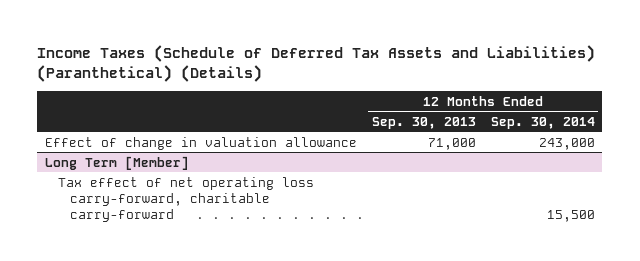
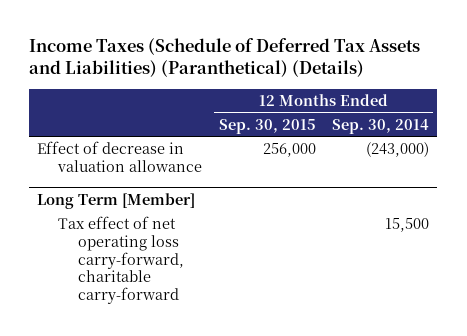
[371,116,476,129] Sep. 30, 2013 -> none
none -> [218,118,316,134] Sep. 30, 2015
[44,136,357,150] Effect of change in valuation allowance -> [37,141,202,172] Effect of decrease in valuation allowance
[538,137,595,150] 243,000 -> [366,142,430,158] (243,000)

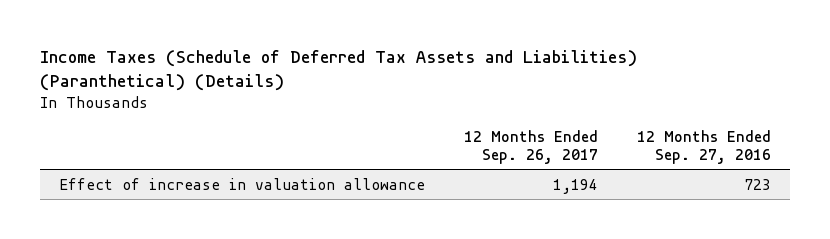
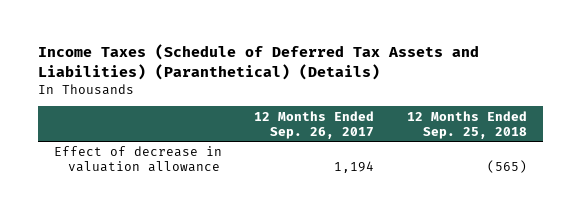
[636,130,771,165] 12 Months Ended Sep. 27, 2016 -> none
none -> [407,110,528,139] 12 Months Ended Sep. 25, 2018
[59,177,426,190] Effect of increase in valuation allowance -> [53,146,222,173] Effect of decrease in valuation allowance

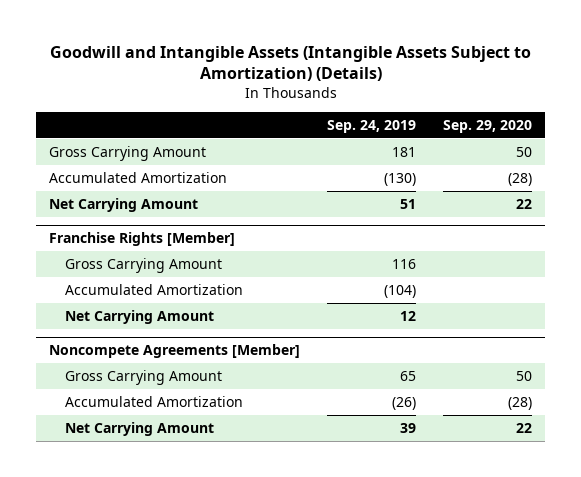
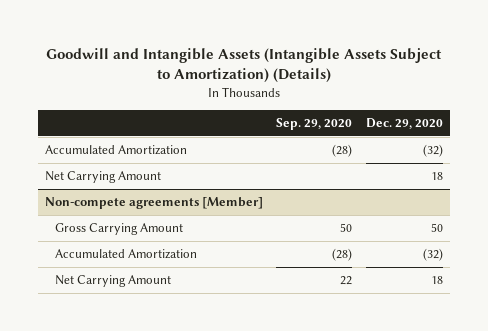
[327,119,417,133] Sep. 24, 2019 -> none
none -> [365,118,443,130] Dec. 29, 2020
[49,145,207,161] Gross Carrying Amount -> none
[49,197,199,212] Net Carrying Amount -> none
[49,232,236,247] Franchise Rights [Member] -> none
[64,257,222,273] Gross Carrying Amount -> none
[64,283,243,295] Accumulated Amortization -> none
[49,344,301,359] Noncompete Agreements [Member] -> [44,197,263,210] Non-compete agreements [Member]

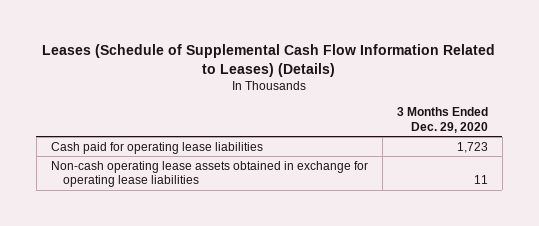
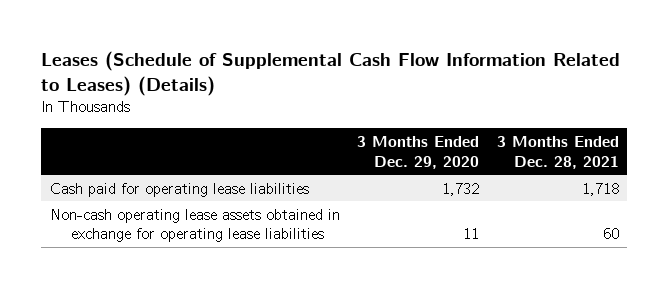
none -> [496,136,619,169] 3 Months Ended Dec. 28, 2021
[456,141,488,153] 1,723 -> [442,182,480,196] 1,732

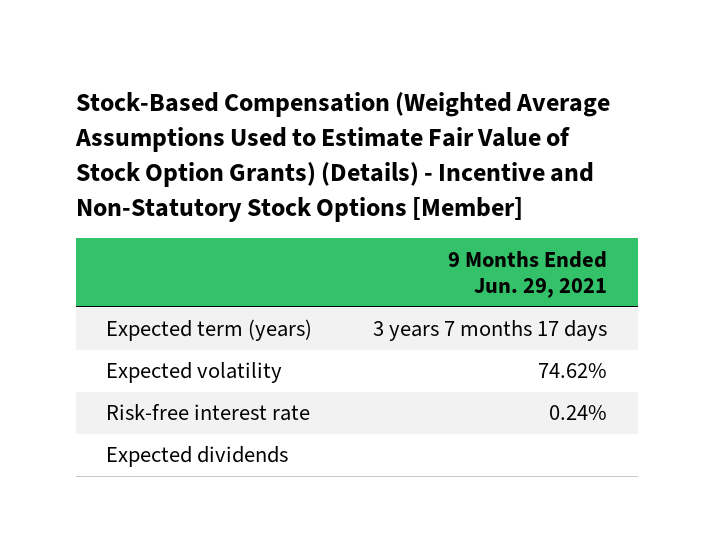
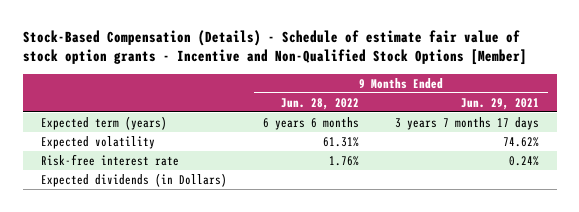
[74,91,610,222] Stock-Based Compensation (Weighted Average Assumptions Used to Estimate Fair Value of Stock Option Grants) (Details) - Incentive and Non-Statutory Stock Options [Member] -> [22,29,527,66] Stock-Based Compensation (Details) - Schedule of estimate fair value of stock option grants - Incentive and Non-Qualified Stock Options [Member]
none -> [280,97,359,110] Jun. 28, 2022
[106,446,289,468] Expected dividends -> [40,172,227,187] Expected dividends (in Dollars)

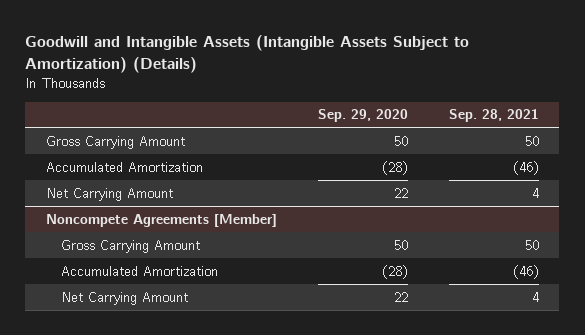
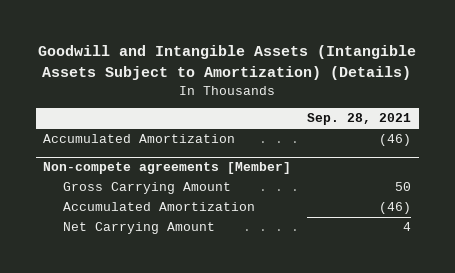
[317,109,408,123] Sep. 29, 2020 -> none
[45,135,185,149] Gross Carrying Amount -> none
[45,187,173,201] Net Carrying Amount -> none
[45,213,277,227] Noncompete Agreements [Member] -> [43,162,292,175] Non-compete agreements [Member]

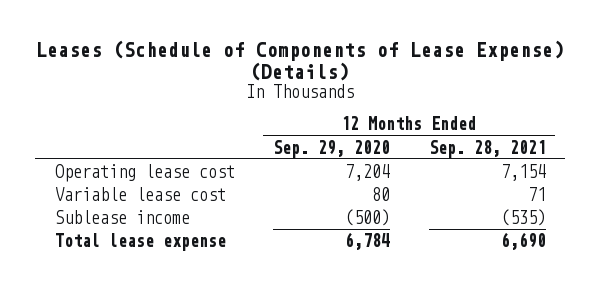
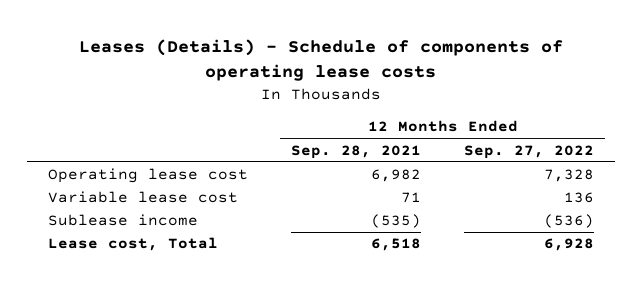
[36,40,565,81] Leases (Schedule of Components of Lease Expense) (Details) -> [79,39,564,82] Leases (Details) - Schedule of components of operating lease costs
[273,139,391,158] Sep. 29, 2020 -> none
none -> [463,144,594,159] Sep. 27, 2022
[500,164,546,182] 7,154 -> [371,169,422,183] 6,982
[54,233,226,252] Total lease expense -> [48,237,219,252] Lease cost, Total
[500,232,546,251] 6,690 -> [371,238,422,252] 6,518

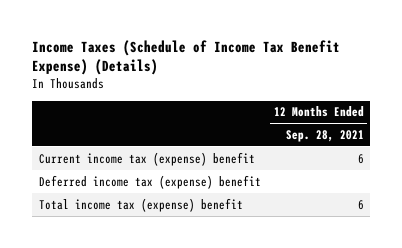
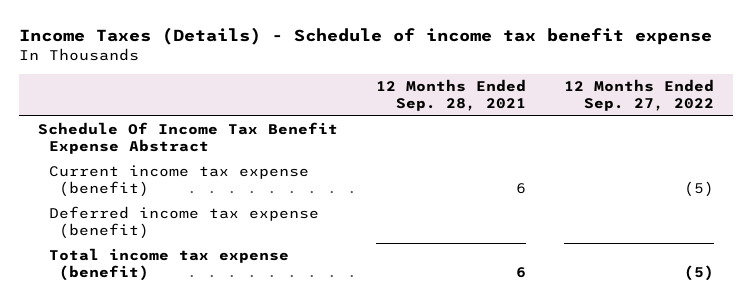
[31,39,340,76] Income Taxes (Schedule of Income Tax Benefit Expense) (Details) -> [18,26,712,45] Income Taxes (Details) - Schedule of income tax benefit expense
none -> [564,79,715,112] 12 Months Ended Sep. 27, 2022
none -> [37,122,338,155] Schedule Of Income Tax Benefit Expense Abstract
[38,151,255,166] Current income tax (expense) benefit -> [48,165,309,198] Current income tax expense (benefit)
[38,174,261,189] Deferred income tax (expense) benefit -> [48,206,319,240] Deferred income tax expense (benefit)
[38,197,243,212] Total income tax (expense) benefit -> [48,248,289,282] Total income tax expense (benefit)

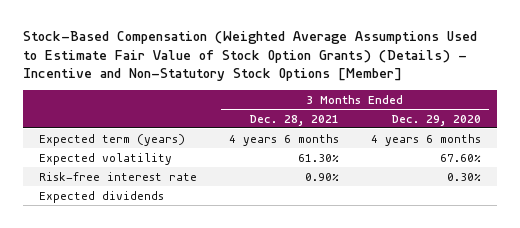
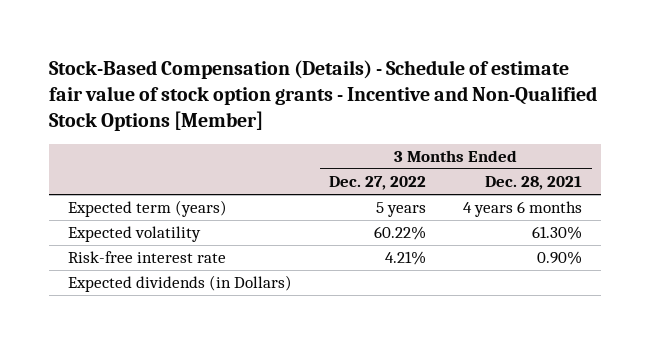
[22,31,477,82] Stock-Based Compensation (Weighted Average Assumptions Used to Estimate Fair Value of Stock Option Grants) (Details) - Incentive and Non-Statutory Stock Options [Member] -> [48,59,597,131] Stock-Based Compensation (Details) - Schedule of estimate fair value of stock option grants - Incentive and Non-Qualified Stock Options [Member]
[392,114,482,126] Dec. 29, 2020 -> none
none -> [328,176,426,191] Dec. 27, 2022
[38,190,164,203] Expected dividends -> [67,275,292,293] Expected dividends (in Dollars)

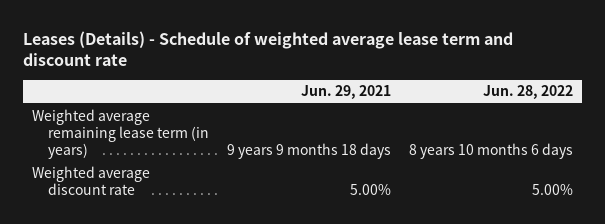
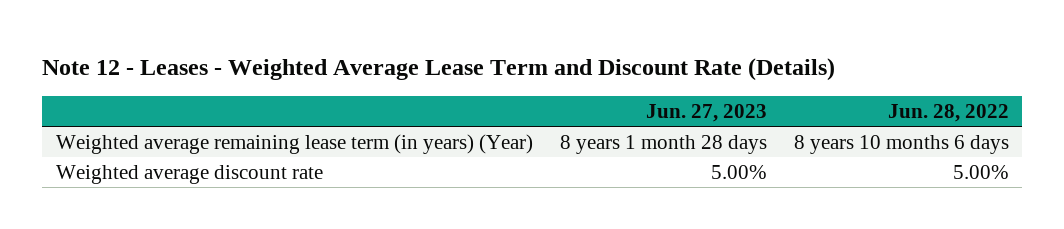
[23,30,514,67] Leases (Details) - Schedule of weighted average lease term and discount rate -> [42,58,836,82] Note 12 - Leases - Weighted Average Lease Term and Discount Rate (Details)
[300,85,391,100] Jun. 29, 2021 -> none
none -> [645,103,767,122] Jun. 27, 2023
[32,108,209,159] Weighted average remaining lease term (in years) -> [55,133,533,154] Weighted average remaining lease term (in years) (Year)

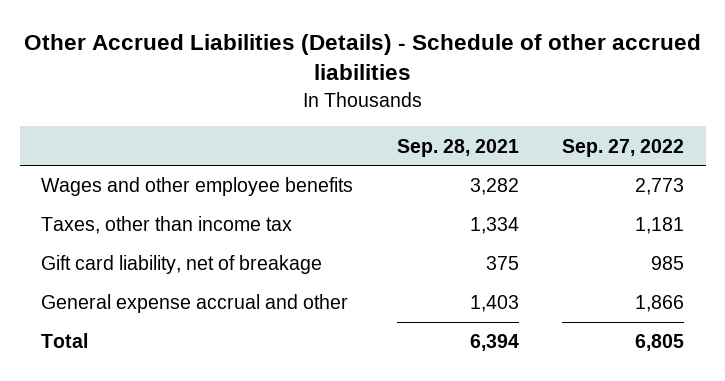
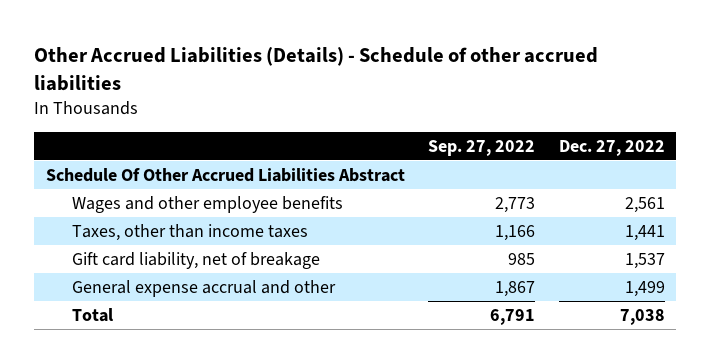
[396,138,519,157] Sep. 28, 2021 -> none
none -> [558,139,665,156] Dec. 27, 2022
none -> [45,167,405,182] Schedule Of Other Accrued Liabilities Abstract
[41,216,293,235] Taxes, other than income tax -> [71,223,308,241] Taxes, other than income taxes
[634,217,684,235] 1,181 -> [495,224,536,241] 1,166
[634,295,684,313] 1,866 -> [495,280,536,297] 1,867
[634,334,684,352] 6,805 -> [490,308,536,325] 6,791

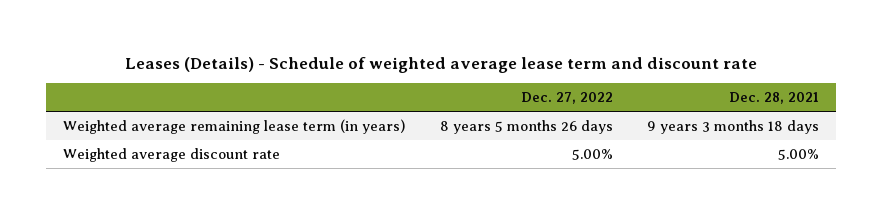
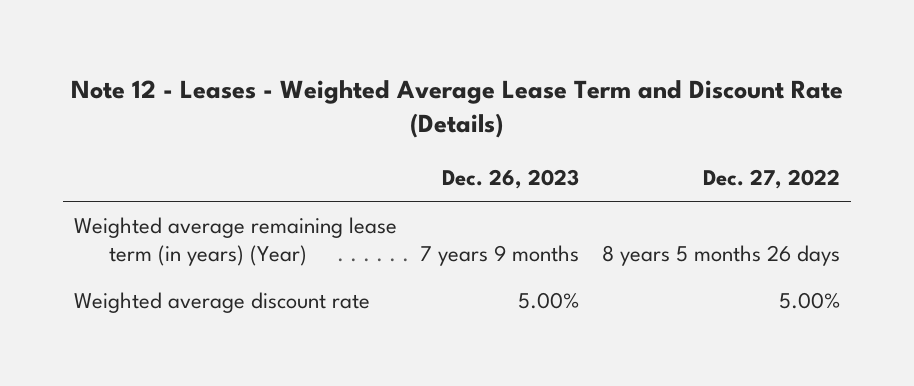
[125,56,758,73] Leases (Details) - Schedule of weighted average lease term and discount rate -> [70,79,843,139] Note 12 - Leases - Weighted Average Lease Term and Discount Rate (Details)
[729,92,820,105] Dec. 28, 2021 -> none
none -> [441,169,579,190] Dec. 26, 2023
[63,118,406,134] Weighted average remaining lease term (in years) -> [74,216,398,267] Weighted average remaining lease term (in years) (Year)

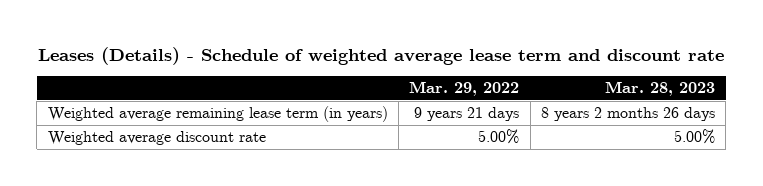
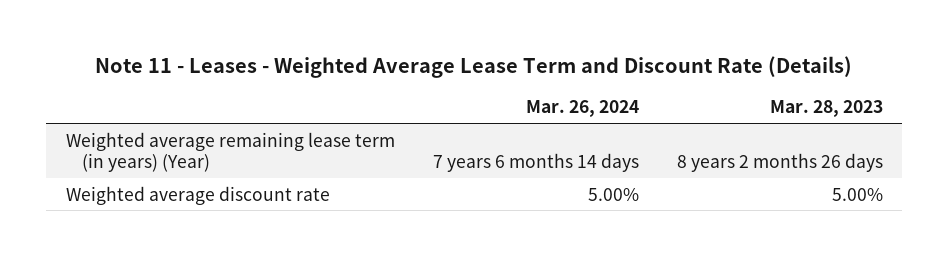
[38,46,725,65] Leases (Details) - Schedule of weighted average lease term and discount rate -> [95,56,853,79] Note 11 - Leases - Weighted Average Lease Term and Discount Rate (Details)
[409,81,520,97] Mar. 29, 2022 -> none
none -> [525,100,639,118] Mar. 26, 2024
[47,106,388,123] Weighted average remaining lease term (in years) -> [65,131,395,173] Weighted average remaining lease term (in years) (Year)

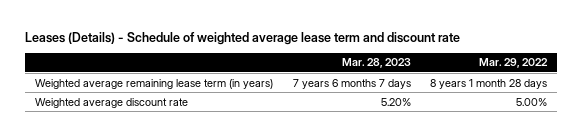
[95,56,853,79] Note 11 - Leases - Weighted Average Lease Term and Discount Rate (Details) -> [24,31,460,45] Leases (Details) - Schedule of weighted average lease term and discount rate
[525,100,639,118] Mar. 26, 2024 -> none
none -> [479,58,549,69] Mar. 29, 2022
[65,131,395,173] Weighted average remaining lease term (in years) (Year) -> [34,78,273,89] Weighted average remaining lease term (in years)
[677,153,884,173] 8 years 2 months 26 days -> [292,78,411,89] 7 years 6 months 7 days
[832,187,884,201] 5.00% -> [380,97,411,106] 5.20%

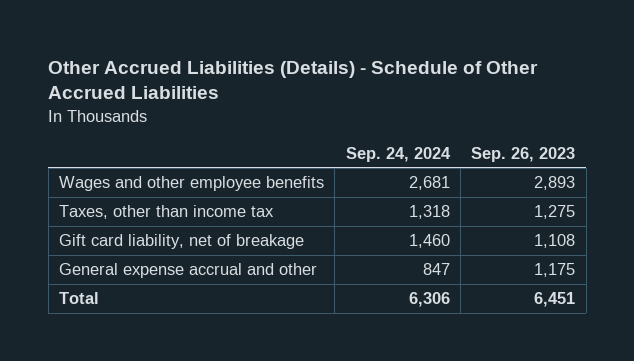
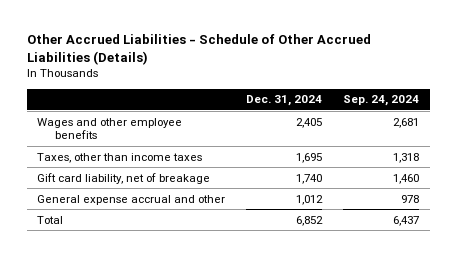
[48,60,539,100] Other Accrued Liabilities (Details) - Schedule of Other Accrued Liabilities -> [26,34,371,65] Other Accrued Liabilities - Schedule of Other Accrued Liabilities (Details)
[471,146,576,162] Sep. 26, 2023 -> none
none -> [246,95,323,107] Dec. 31, 2024
[58,205,274,220] Taxes, other than income tax -> [37,152,203,163] Taxes, other than income taxes
[422,263,450,276] 847 -> [401,194,420,203] 978
[408,292,450,308] 6,306 -> [393,215,420,226] 6,437

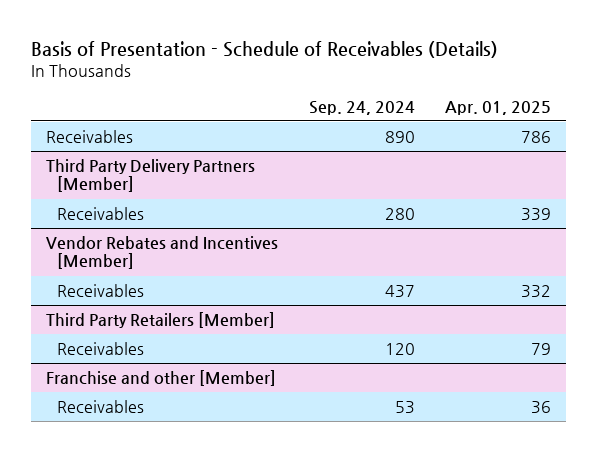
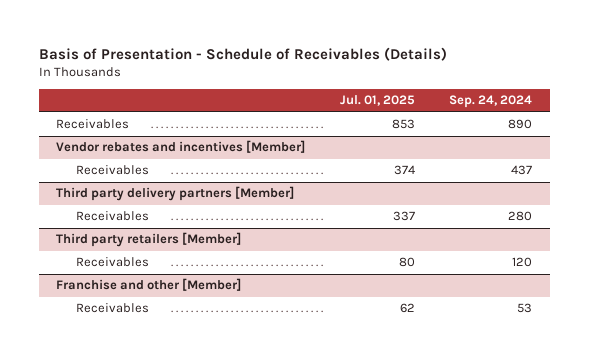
[445,100,552,115] Apr. 01, 2025 -> none
none -> [339,95,415,107] Jul. 01, 2025
[45,159,255,193] Third Party Delivery Partners [Member] -> none
[57,207,145,221] Receivables -> none
[45,236,278,270] Vendor Rebates and Incentives [Member] -> [56,140,306,154] Vendor rebates and incentives [Member]
none -> [56,186,295,202] Third party delivery partners [Member]
none -> [76,211,150,222] Receivables
[45,312,275,329] Third Party Retailers [Member] -> [56,232,242,248] Third party retailers [Member]

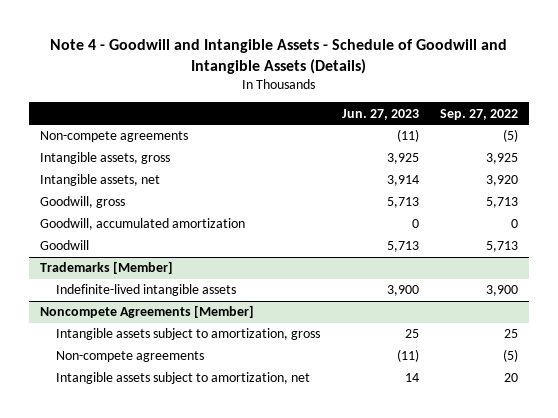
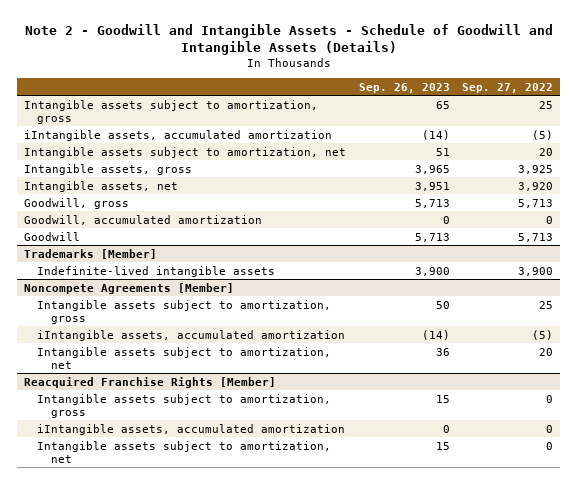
[50,38,508,74] Note 4 - Goodwill and Intangible Assets - Schedule of Goodwill and Intangible Assets (Details) -> [24,23,553,56] Note 2 - Goodwill and Intangible Assets - Schedule of Goodwill and Intangible Assets (Details)
[341,108,419,120] Jun. 27, 2023 -> none
none -> [358,82,450,93] Sep. 26, 2023
none -> [23,99,318,124] Intangible assets subject to amortization, gross
[39,131,188,143] Non-compete agreements -> [23,129,332,141] iIntangible assets, accumulated amortization
none -> [23,146,346,158] Intangible assets subject to amortization, net
[55,351,204,363] Non-compete agreements -> [37,329,346,341] iIntangible assets, accumulated amortization
none -> [23,376,276,388] Reacquired Franchise Rights [Member]
none -> [37,393,332,418] Intangible assets subject to amortization, gross
none -> [37,423,346,435] iIntangible assets, accumulated amortization
none -> [37,440,332,463] Intangible assets subject to amortization, net

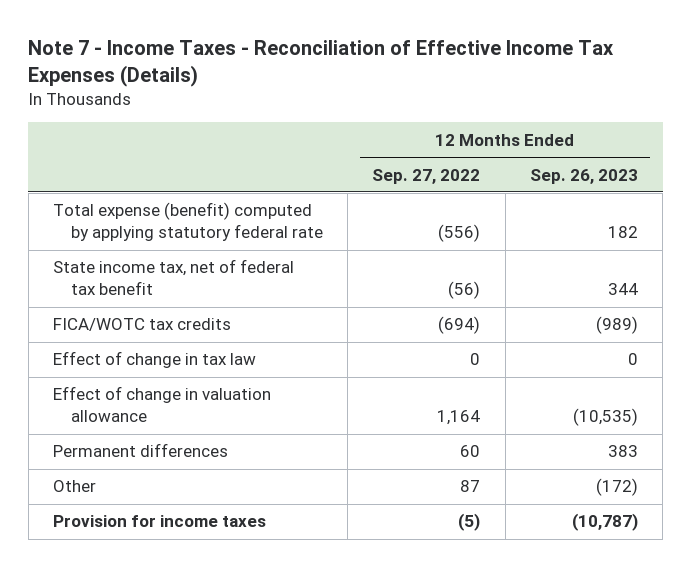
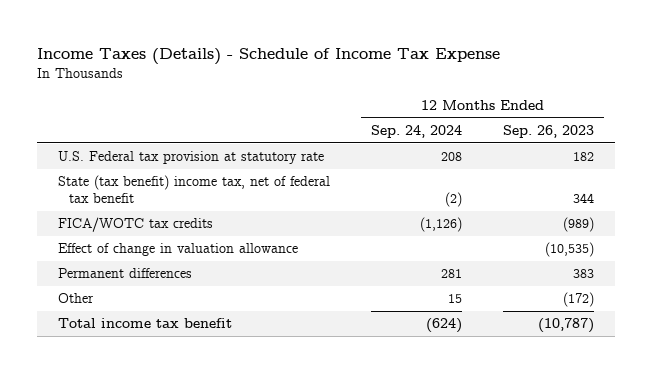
[28,40,615,87] Note 7 - Income Taxes - Reconciliation of Effective Income Tax Expenses (Details) -> [37,48,501,66] Income Taxes (Details) - Schedule of Income Tax Expense
[372,168,481,184] Sep. 27, 2022 -> none
none -> [371,125,463,139] Sep. 24, 2024
[53,202,324,242] Total expense (benefit) computed by applying statutory federal rate -> [57,151,324,165] U.S. Federal tax provision at statutory rate
[53,259,295,296] State income tax, net of federal tax benefit -> [57,175,330,203] State (tax benefit) income tax, net of federal tax benefit
[53,351,257,369] Effect of change in tax law -> none
[53,515,267,528] Provision for income taxes -> [57,318,232,329] Total income tax benefit

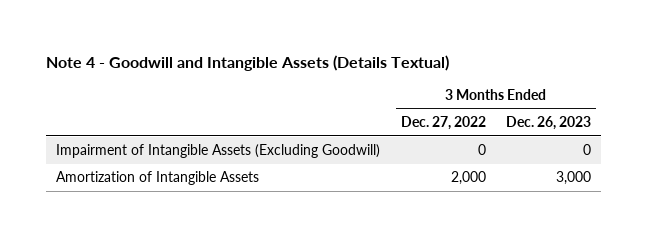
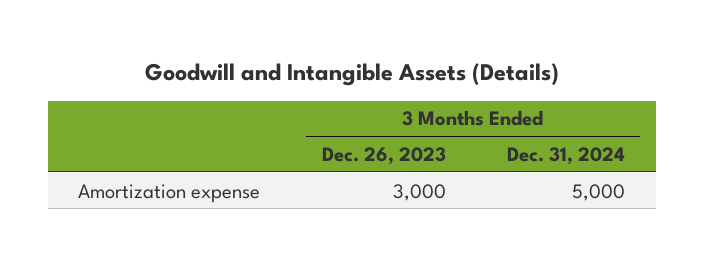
[46,54,450,71] Note 4 - Goodwill and Intangible Assets (Details Textual) -> [144,63,559,87] Goodwill and Intangible Assets (Details)
[400,116,486,131] Dec. 27, 2022 -> none
none -> [506,146,625,165] Dec. 31, 2024
[56,144,381,159] Impairment of Intangible Assets (Excluding Goodwill) -> none
[56,171,260,186] Amortization of Intangible Assets -> [78,183,261,203] Amortization expense

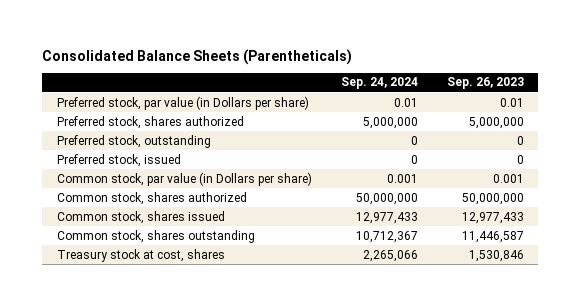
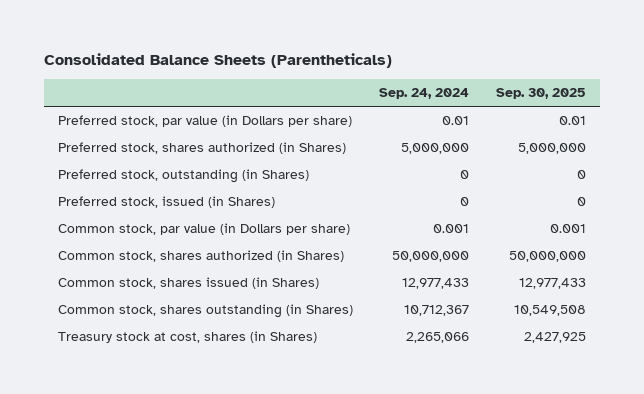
[446,77,524,90] Sep. 26, 2023 -> none
none -> [496,88,587,100] Sep. 30, 2025
[56,115,244,129] Preferred stock, shares authorized -> [57,142,346,155] Preferred stock, shares authorized (in Shares)
[56,134,211,148] Preferred stock, outstanding -> [57,169,309,184] Preferred stock, outstanding (in Shares)
[56,153,181,167] Preferred stock, issued -> [57,196,275,209] Preferred stock, issued (in Shares)
[56,191,247,205] Common stock, shares authorized -> [57,250,344,263] Common stock, shares authorized (in Shares)
[56,210,225,224] Common stock, shares issued -> [57,277,319,290] Common stock, shares issued (in Shares)
[56,229,255,243] Common stock, shares outstanding -> [57,304,353,319] Common stock, shares outstanding (in Shares)
[56,248,225,262] Treasury stock at cost, shares -> [57,331,317,344] Treasury stock at cost, shares (in Shares)

